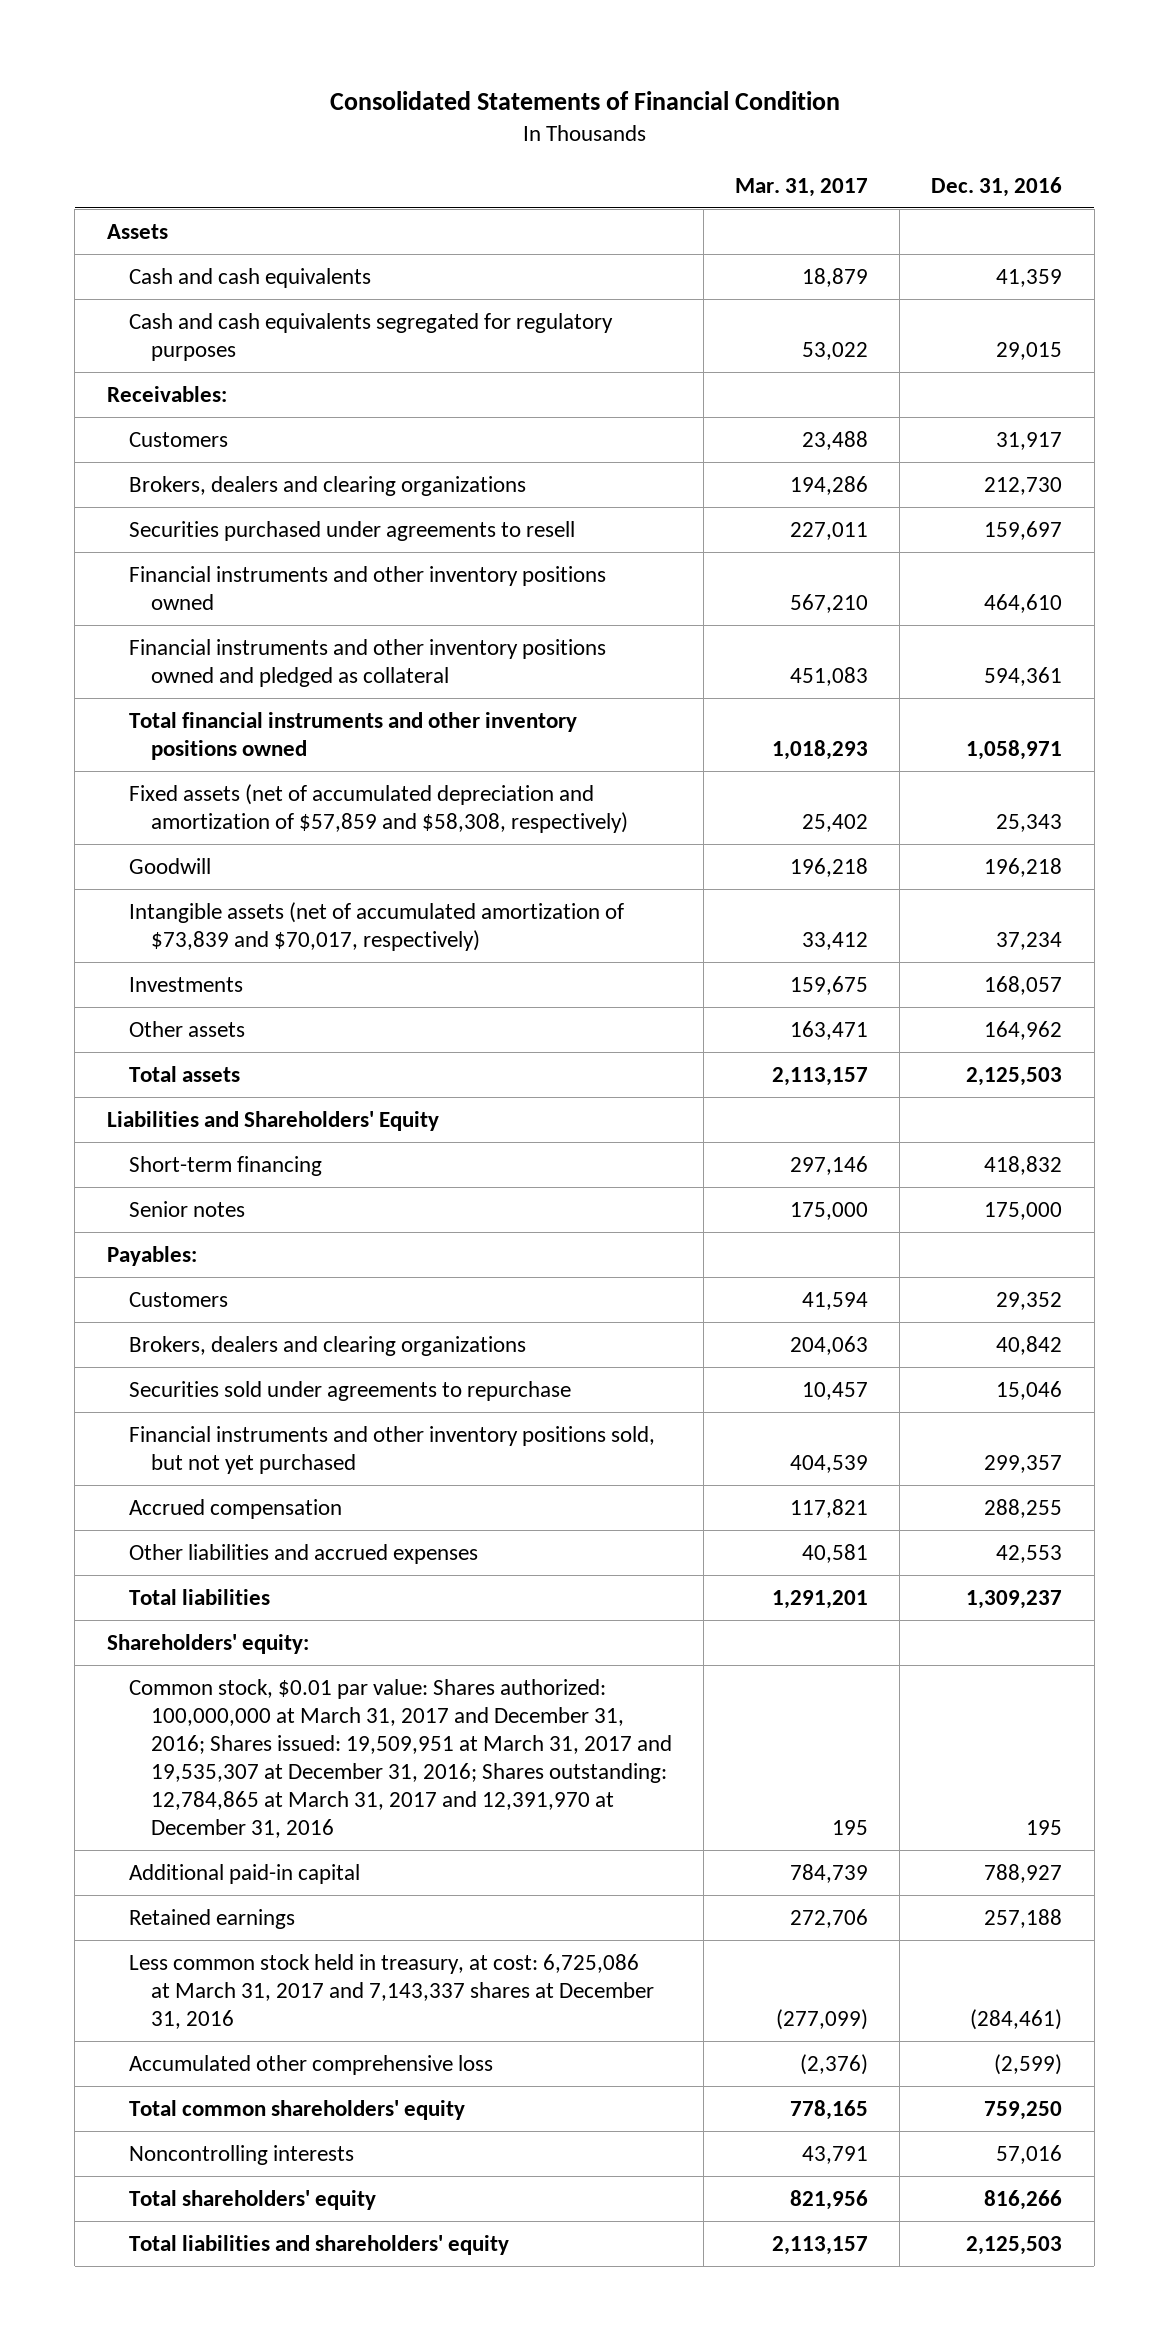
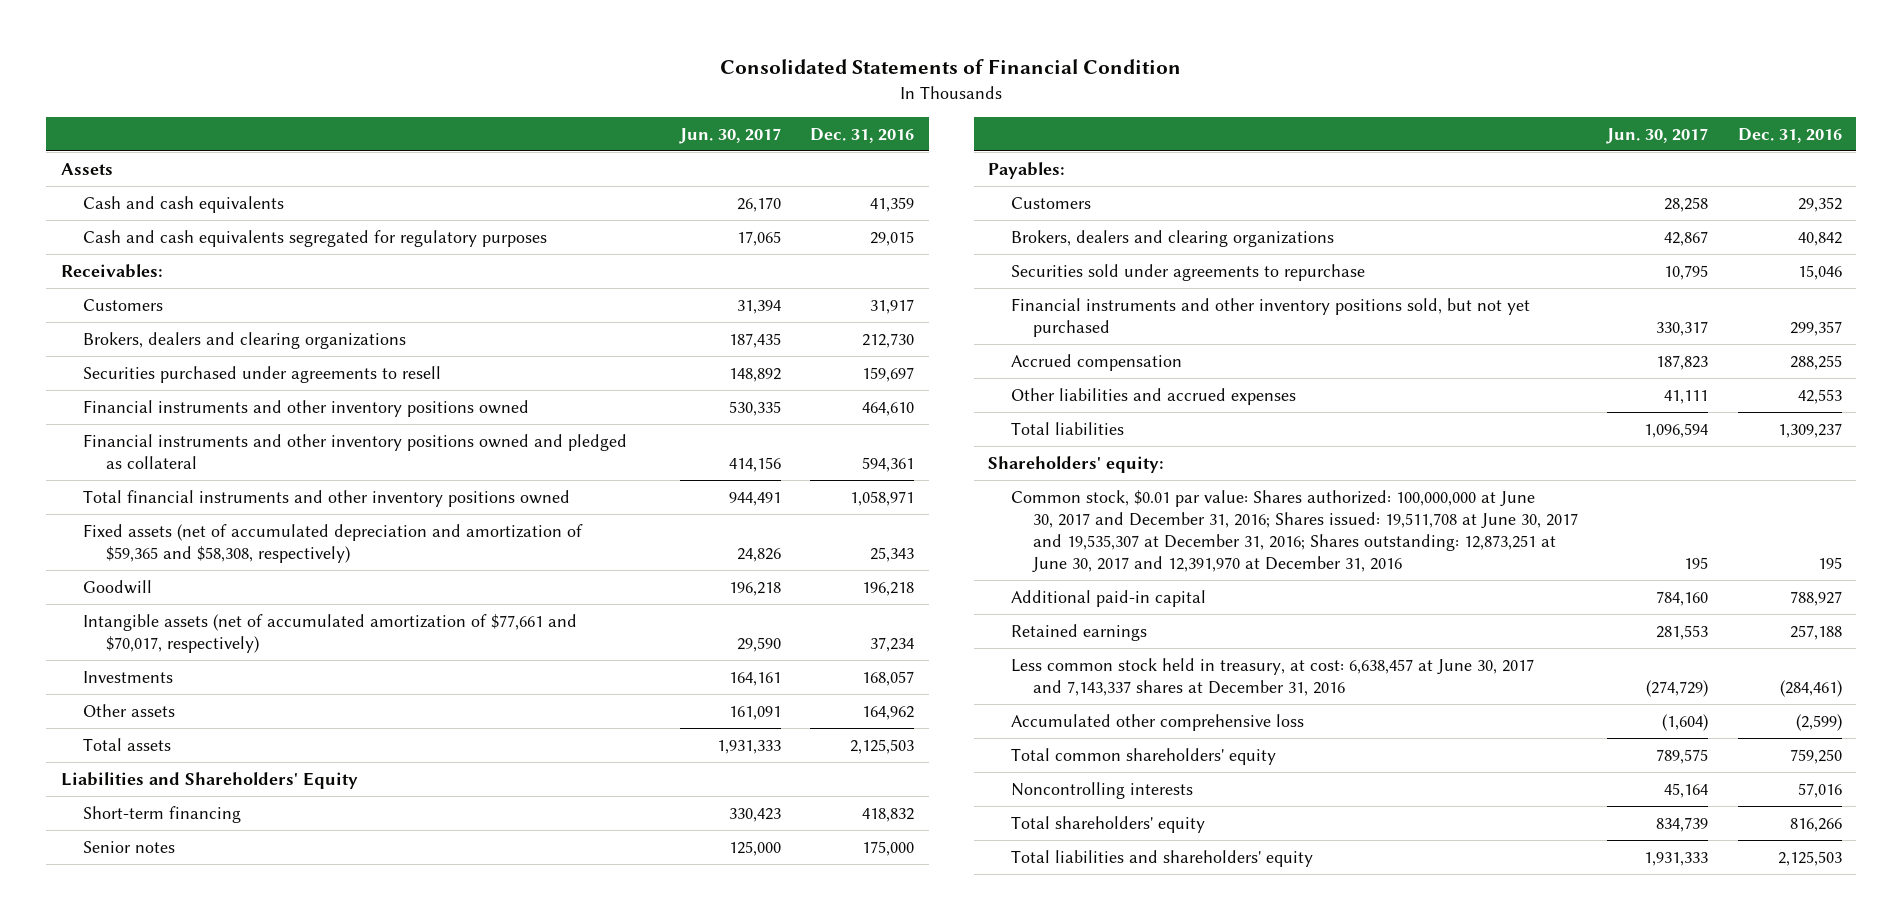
[735,177,869,197] Mar. 31, 2017 -> none
none -> [678,127,781,144] Jun. 30, 2017
[128,783,628,833] Fixed assets (net of accumulated depreciation and amortization of $57,859 and $58,308, respectively) -> [83,523,584,563] Fixed assets (net of accumulated depreciation and amortization of $59,365 and $58,308, respectively)
[128,901,624,951] Intangible assets (net of accumulated amortization of $73,839 and $70,017, respectively) -> [83,613,578,653] Intangible assets (net of accumulated amortization of $77,661 and $70,017, respectively)
[128,1678,672,1838] Common stock, $0.01 par value: Shares authorized: 100,000,000 at March 31, 2017 and December 31, 2016; Shares issued: 19,509,951 at March 31, 2017 and 19,535,307 at December 31, 2016; Shares outstanding: 12,784,865 at March 31, 2017 and 12,391,970 at December 31, 2016 -> [1010,489,1579,573] Common stock, $0.01 par value: Shares authorized: 100,000,000 at June 30, 2017 and December 31, 2016; Shares issued: 19,511,708 at June 30, 2017 and 19,535,307 at December 31, 2016; Shares outstanding: 12,873,251 at June 30, 2017 and 12,391,970 at December 31, 2016
[128,1953,654,2029] Less common stock held in treasury, at cost: 6,725,086 at March 31, 2017 and 7,143,337 shares at December 31, 2016 -> [1010,657,1534,696] Less common stock held in treasury, at cost: 6,638,457 at June 30, 2017 and 7,143,337 shares at December 31, 2016

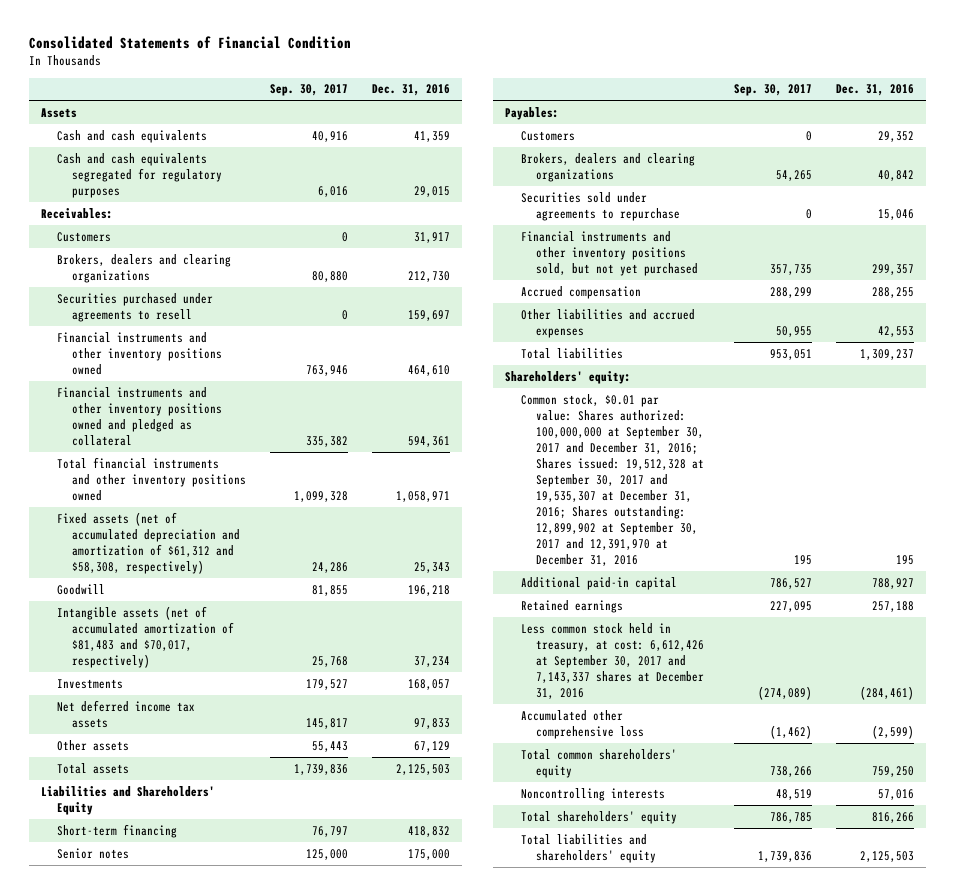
[678,127,781,144] Jun. 30, 2017 -> none
none -> [270,84,349,97] Sep. 30, 2017
[83,523,584,563] Fixed assets (net of accumulated depreciation and amortization of $59,365 and $58,308, respectively) -> [56,511,241,574] Fixed assets (net of accumulated depreciation and amortization of $61,312 and $58,308, respectively)
[83,613,578,653] Intangible assets (net of accumulated amortization of $77,661 and $70,017, respectively) -> [56,605,235,668] Intangible assets (net of accumulated amortization of $81,483 and $70,017, respectively)
none -> [56,699,195,728] Net deferred income tax assets
[862,705,915,720] 164,962 -> [413,740,450,752] 67,129
[1010,489,1579,573] Common stock, $0.01 par value: Shares authorized: 100,000,000 at June 30, 2017 and December 31, 2016; Shares issued: 19,511,708 at June 30, 2017 and 19,535,307 at December 31, 2016; Shares outstanding: 12,873,251 at June 30, 2017 and 12,391,970 at December 31, 2016 -> [520,393,705,567] Common stock, $0.01 par value: Shares authorized: 100,000,000 at September 30, 2017 and December 31, 2016; Shares issued: 19,512,328 at September 30, 2017 and 19,535,307 at December 31, 2016; Shares outstanding: 12,899,902 at September 30, 2017 and 12,391,970 at December 31, 2016
[1010,657,1534,696] Less common stock held in treasury, at cost: 6,638,457 at June 30, 2017 and 7,143,337 shares at December 31, 2016 -> [520,622,705,699] Less common stock held in treasury, at cost: 6,612,426 at September 30, 2017 and 7,143,337 shares at December 31, 2016

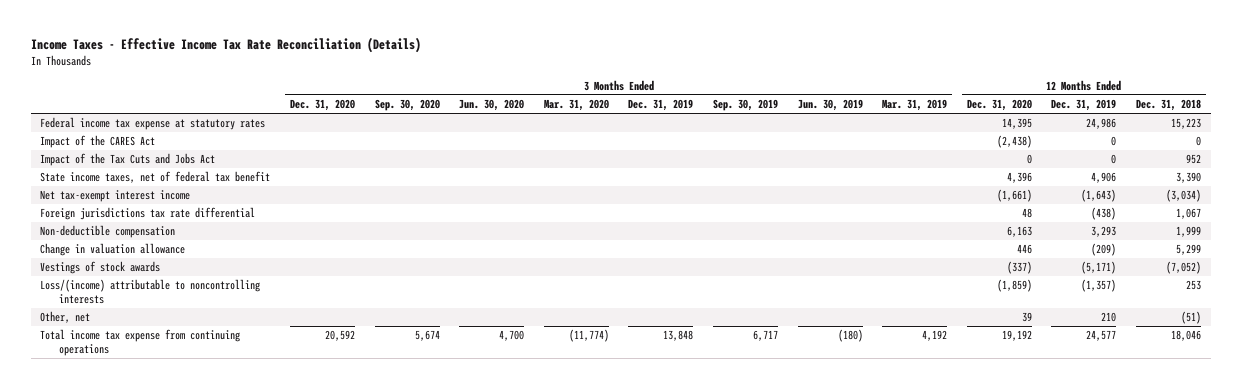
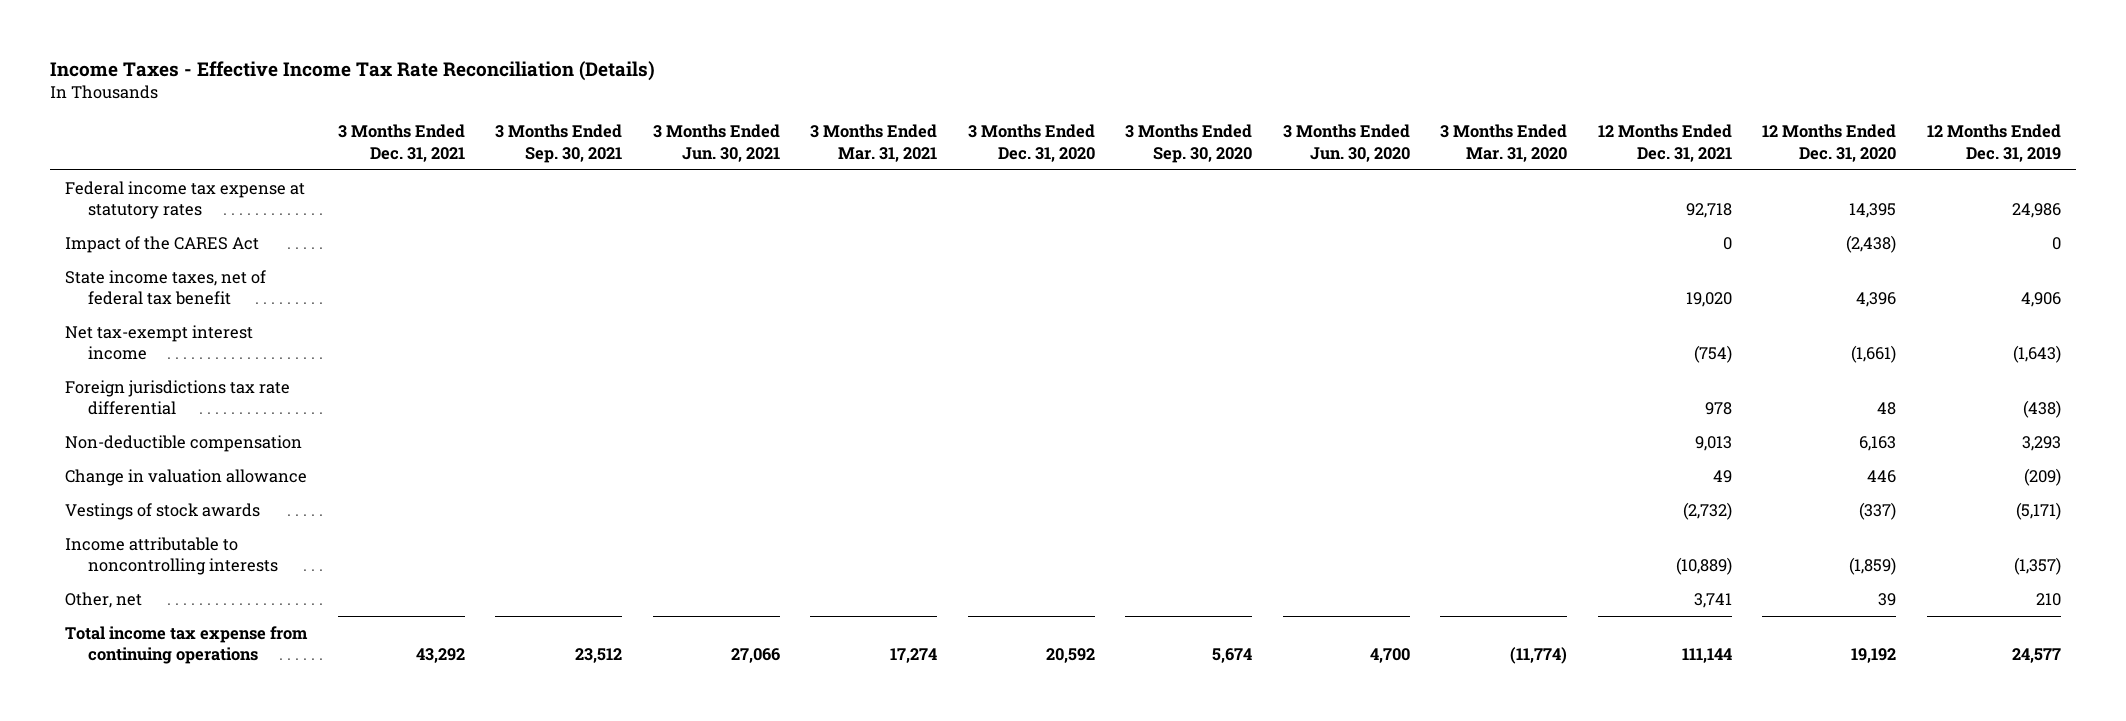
[628,98,694,111] Dec. 31, 2019 -> none
[713,98,779,111] Sep. 30, 2019 -> none
[797,98,863,111] Jun. 30, 2019 -> none
[882,98,948,111] Mar. 31, 2019 -> none
[1135,98,1201,111] Dec. 31, 2018 -> none
none -> [337,124,465,162] 3 Months Ended Dec. 31, 2021
none -> [495,124,623,163] 3 Months Ended Sep. 30, 2021
none -> [652,124,780,162] 3 Months Ended Jun. 30, 2021
none -> [810,124,938,162] 3 Months Ended Mar. 31, 2021
none -> [1597,124,1732,162] 12 Months Ended Dec. 31, 2021
[40,153,216,167] Impact of the Tax Cuts and Jobs Act -> none
[40,279,261,304] Loss/(income) attributable to noncontrolling interests -> [65,536,279,576] Income attributable to noncontrolling interests

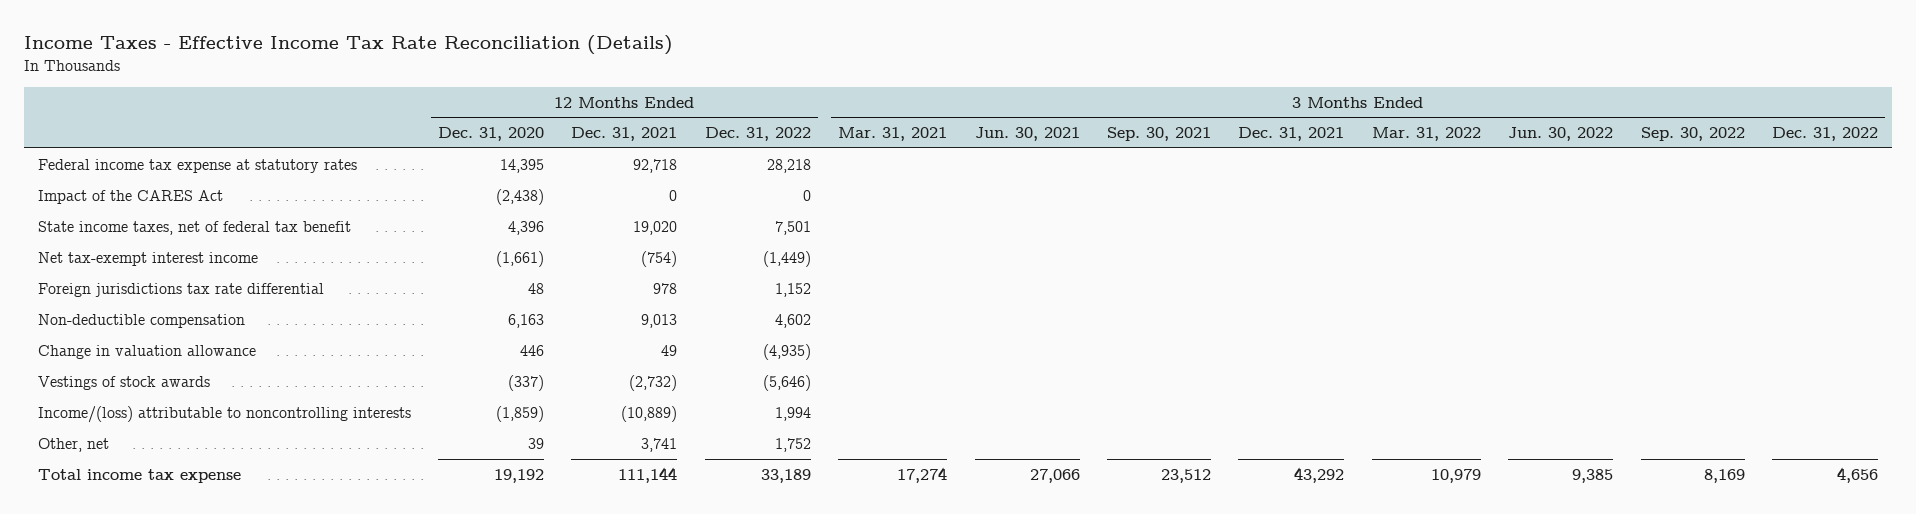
[967,124,1095,162] 3 Months Ended Dec. 31, 2020 -> none
[1125,124,1253,163] 3 Months Ended Sep. 30, 2020 -> none
[1282,124,1410,162] 3 Months Ended Jun. 30, 2020 -> none
[1440,124,1568,162] 3 Months Ended Mar. 31, 2020 -> none
[1926,124,2061,162] 12 Months Ended Dec. 31, 2019 -> none
none -> [704,127,811,142] Dec. 31, 2022
none -> [1371,127,1481,142] Mar. 31, 2022
none -> [1508,127,1614,142] Jun. 30, 2022
none -> [1640,127,1745,142] Sep. 30, 2022
none -> [1772,127,1879,142] Dec. 31, 2022
[65,536,279,576] Income attributable to noncontrolling interests -> [37,405,411,423] Income/(loss) attributable to noncontrolling interests
[65,625,309,665] Total income tax expense from continuing operations -> [37,468,241,483] Total income tax expense

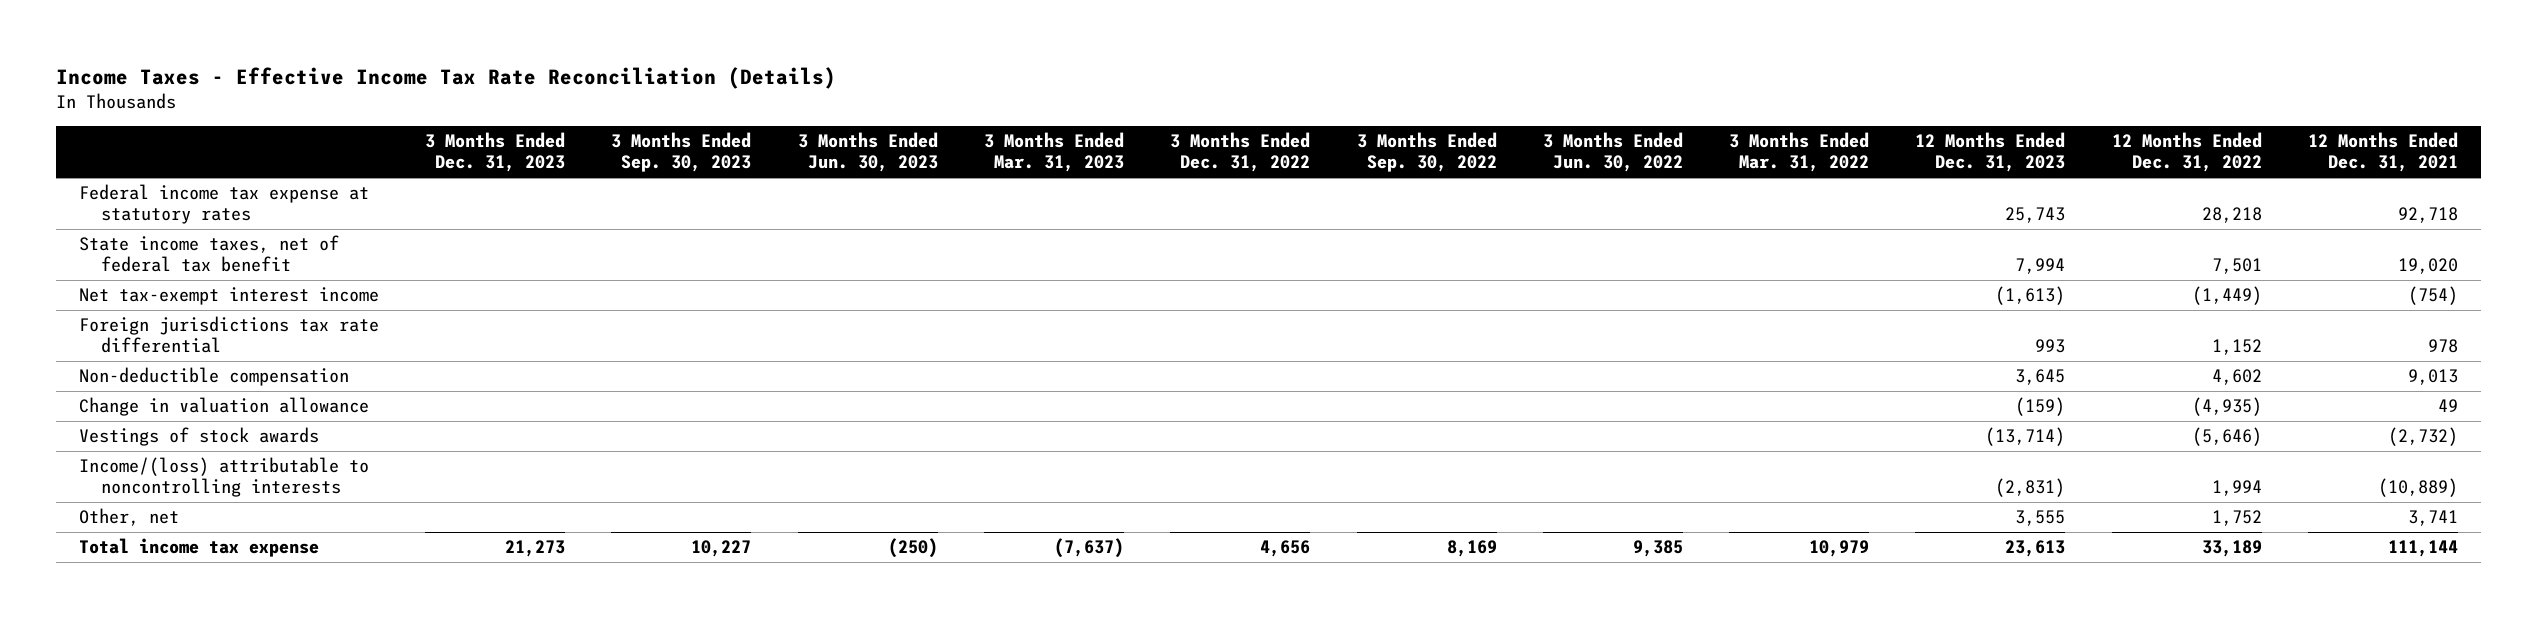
[438,127,545,142] Dec. 31, 2020 -> none
[838,127,948,142] Mar. 31, 2021 -> none
[974,127,1080,142] Jun. 30, 2021 -> none
[1107,127,1212,142] Sep. 30, 2021 -> none
[1238,127,1345,142] Dec. 31, 2021 -> none
none -> [425,132,566,173] 3 Months Ended Dec. 31, 2023
none -> [611,132,752,173] 3 Months Ended Sep. 30, 2023
none -> [797,132,938,173] 3 Months Ended Jun. 30, 2023
none -> [983,132,1124,173] 3 Months Ended Mar. 31, 2023
none -> [1915,132,2066,173] 12 Months Ended Dec. 31, 2023
[37,189,223,204] Impact of the CARES Act -> none

